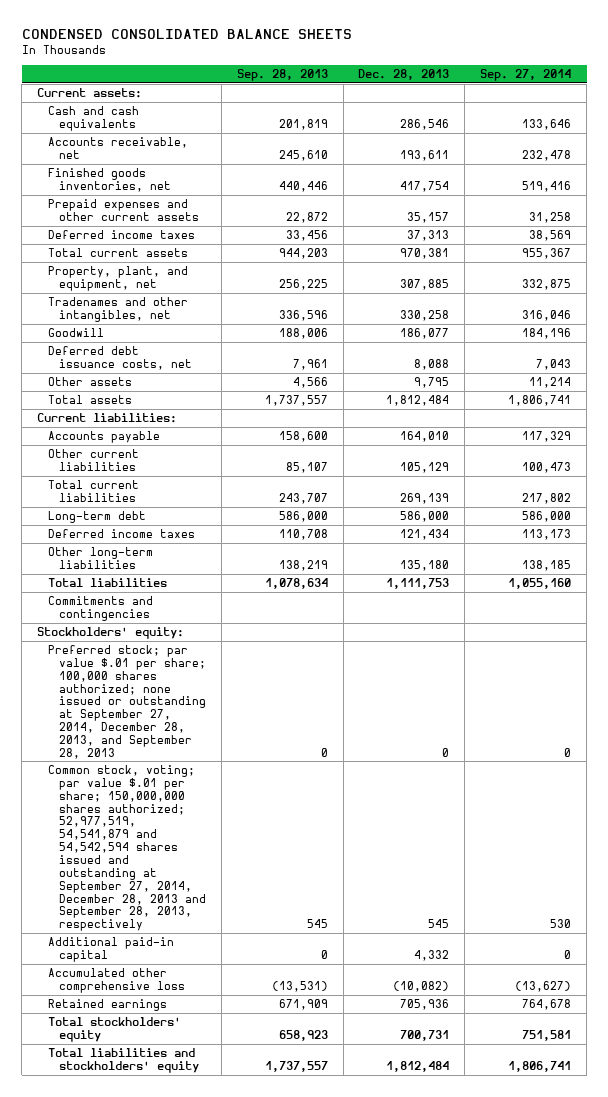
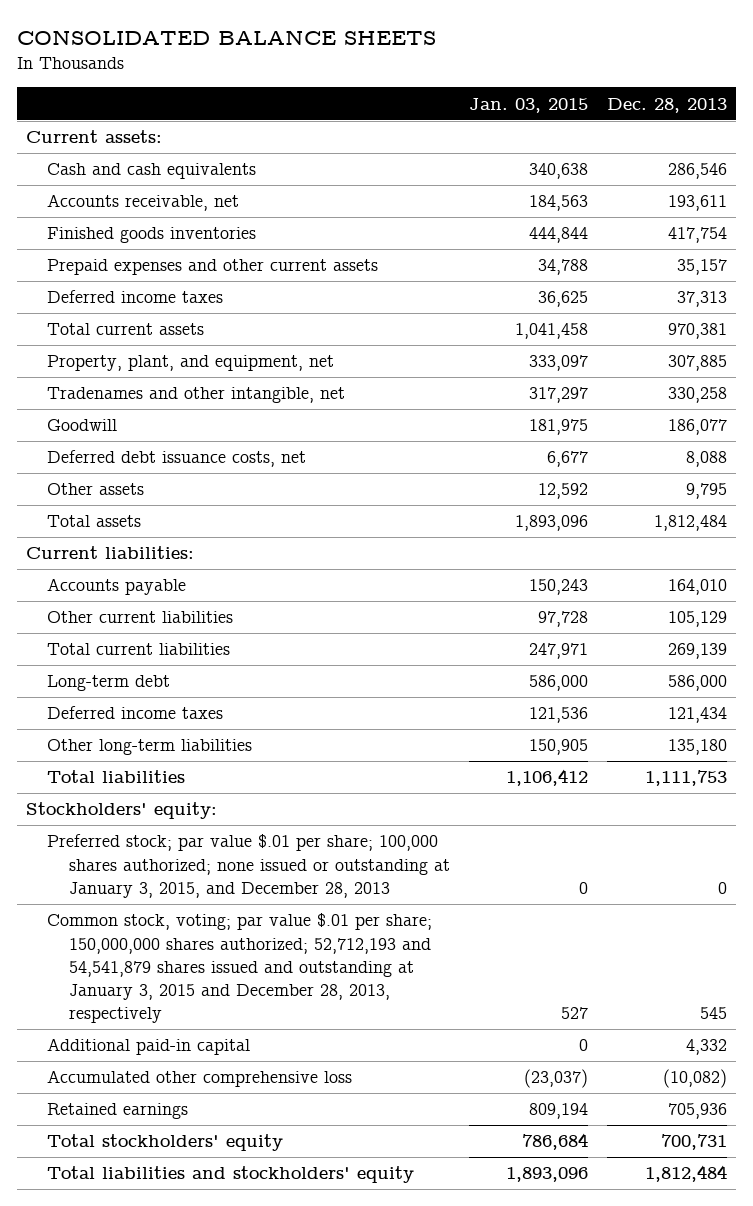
[21,28,352,39] CONDENSED CONSOLIDATED BALANCE SHEETS -> [16,29,436,45] CONSOLIDATED BALANCE SHEETS
[236,69,328,82] Sep. 28, 2013 -> none
[480,69,572,82] Sep. 27, 2014 -> none
none -> [468,97,588,113] Jan. 03, 2015
[47,168,171,192] Finished goods inventories, net -> [47,227,257,244] Finished goods inventories
[47,297,188,322] Tradenames and other intangibles, net -> [47,387,346,404] Tradenames and other intangible, net
[47,596,153,621] Commitments and contingencies -> none
[47,645,206,759] Preferred stock; par value $.01 per share; 100,000 shares authorized; none issued or outstanding at September 27, 2014, December 28, 2013, and September 28, 2013 -> [47,834,450,898] Preferred stock; par value $.01 per share; 100,000 shares authorized; none issued or outstanding at January 3, 2015, and December 28, 2013
[47,765,206,932] Common stock, voting; par value $.01 per share; 150,000,000 shares authorized; 52,977,519, 54,541,879 and 54,542,594 shares issued and outstanding at September 27, 2014, December 28, 2013 and September 28, 2013, respectively -> [47,913,433,1024] Common stock, voting; par value $.01 per share; 150,000,000 shares authorized; 52,712,193 and 54,541,879 shares issued and outstanding at January 3, 2015 and December 28, 2013, respectively

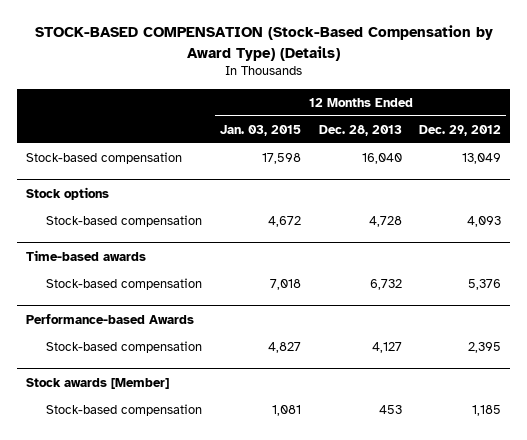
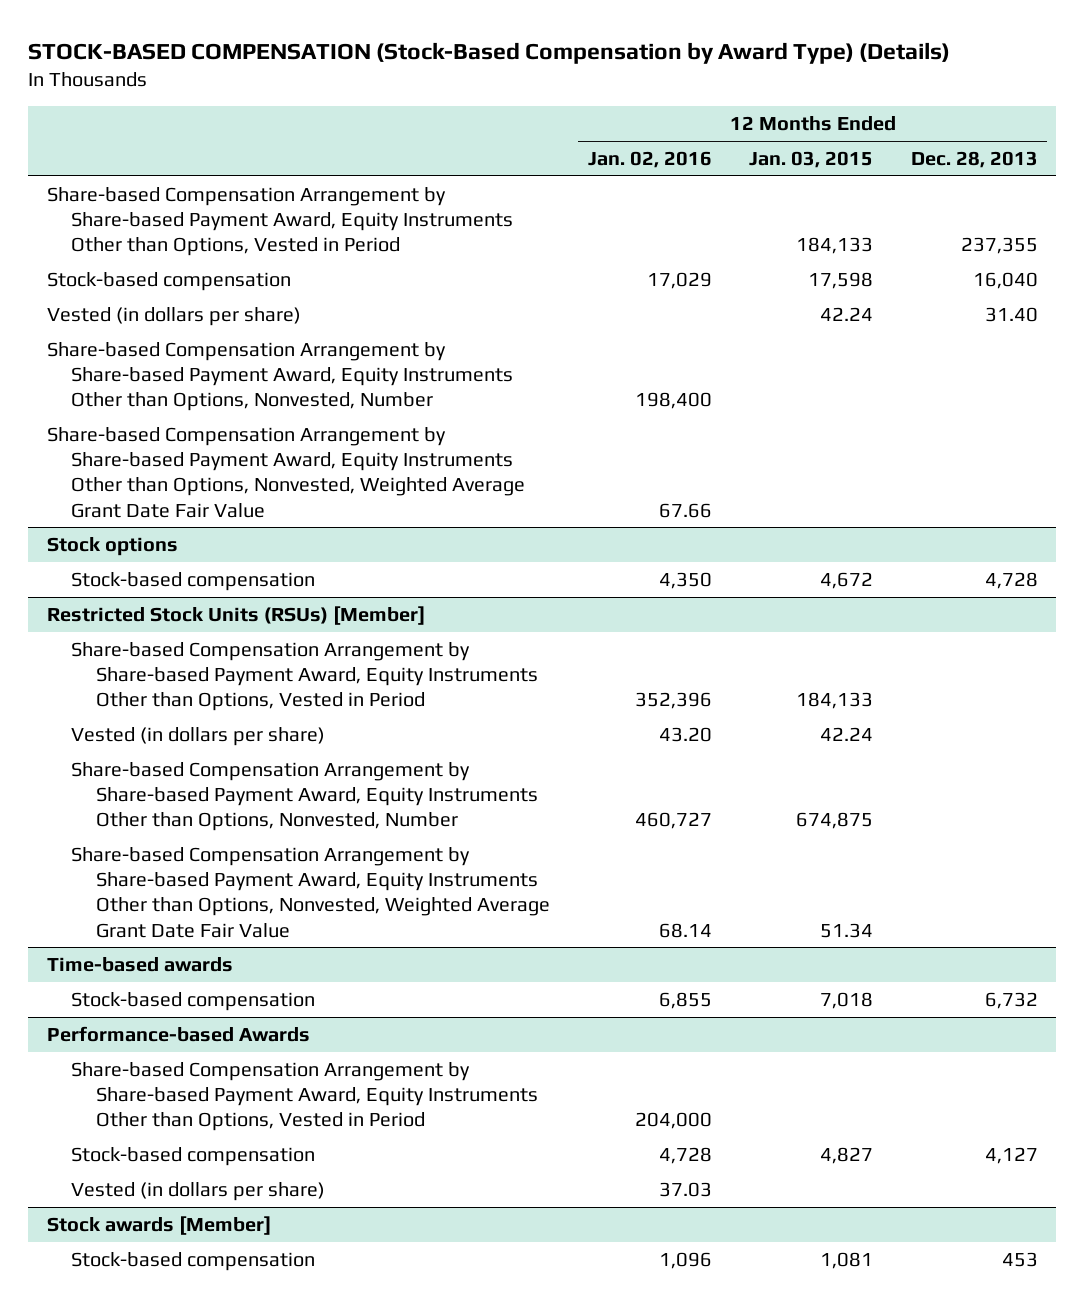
[419,124,502,136] Dec. 29, 2012 -> none
none -> [587,150,712,168] Jan. 02, 2016
none -> [46,186,514,257] Share-based Compensation Arrangement by Share-based Payment Award, Equity Instruments Other than Options, Vested in Period
none -> [46,306,301,326] Vested (in dollars per share)
none -> [46,341,514,412] Share-based Compensation Arrangement by Share-based Payment Award, Equity Instruments Other than Options, Nonvested, Number
none -> [46,426,526,518] Share-based Compensation Arrangement by Share-based Payment Award, Equity Instruments Other than Options, Nonvested, Weighted Average Grant Date Fair Value
none -> [46,605,425,625] Restricted Stock Units (RSUs) [Member]
none -> [71,641,539,712] Share-based Compensation Arrangement by Share-based Payment Award, Equity Instruments Other than Options, Vested in Period
none -> [71,726,326,746] Vested (in dollars per share)
none -> [71,761,539,832] Share-based Compensation Arrangement by Share-based Payment Award, Equity Instruments Other than Options, Nonvested, Number
none -> [71,846,551,938] Share-based Compensation Arrangement by Share-based Payment Award, Equity Instruments Other than Options, Nonvested, Weighted Average Grant Date Fair Value
none -> [71,1061,539,1132] Share-based Compensation Arrangement by Share-based Payment Award, Equity Instruments Other than Options, Vested in Period
none -> [71,1181,326,1201] Vested (in dollars per share)

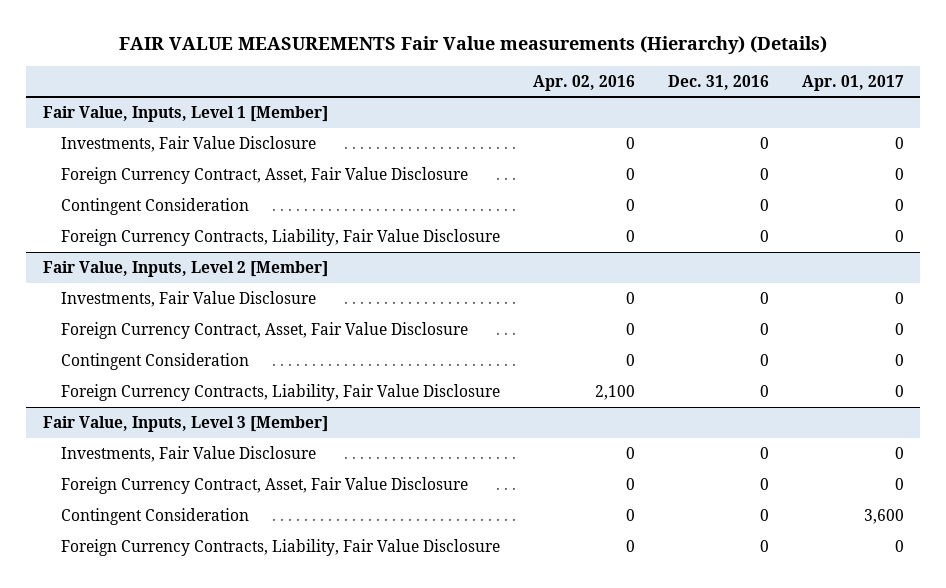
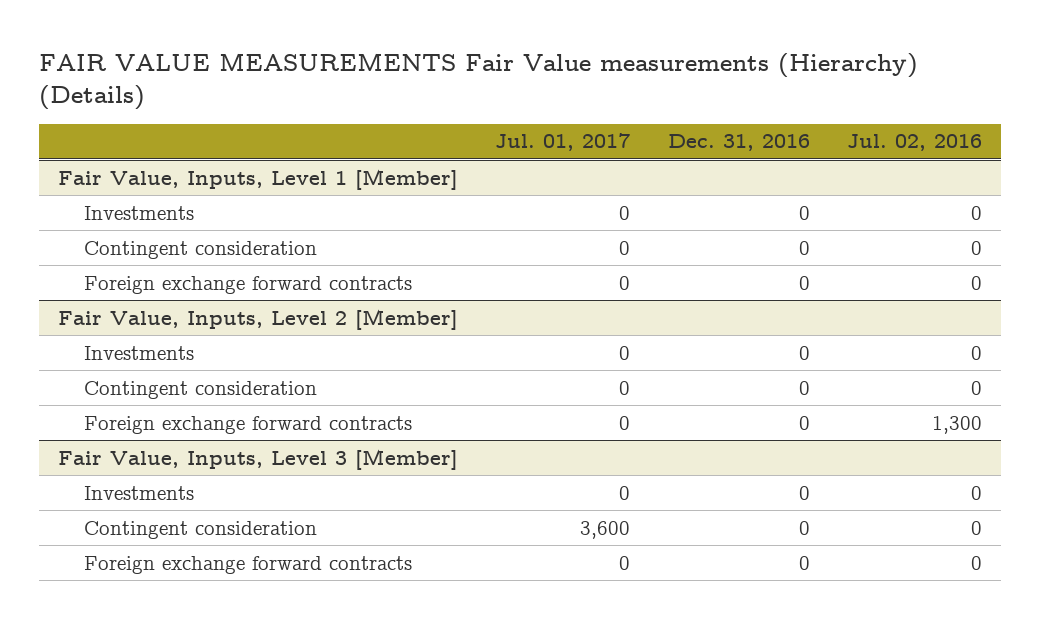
[532,74,635,91] Apr. 02, 2016 -> none
[801,74,904,91] Apr. 01, 2017 -> none
none -> [495,133,631,152] Jul. 01, 2017
none -> [847,134,983,152] Jul. 02, 2016
[60,166,468,184] Foreign Currency Contract, Asset, Fair Value Disclosure -> none
[60,135,316,152] Investments, Fair Value Disclosure -> [84,205,195,220] Investments
[60,197,249,215] Contingent Consideration -> [84,240,318,259] Contingent consideration
[60,228,500,246] Foreign Currency Contracts, Liability, Fair Value Disclosure -> [84,275,413,294] Foreign exchange forward contracts
[60,321,468,339] Foreign Currency Contract, Asset, Fair Value Disclosure -> none
[60,290,316,307] Investments, Fair Value Disclosure -> [84,345,195,360] Investments
[60,352,249,370] Contingent Consideration -> [84,380,318,399] Contingent consideration
[60,383,500,401] Foreign Currency Contracts, Liability, Fair Value Disclosure -> [84,415,413,434] Foreign exchange forward contracts
[60,476,468,494] Foreign Currency Contract, Asset, Fair Value Disclosure -> none
[60,445,316,462] Investments, Fair Value Disclosure -> [84,485,195,500] Investments
[60,507,249,525] Contingent Consideration -> [84,520,318,539] Contingent consideration
[60,538,500,556] Foreign Currency Contracts, Liability, Fair Value Disclosure -> [84,555,413,574] Foreign exchange forward contracts

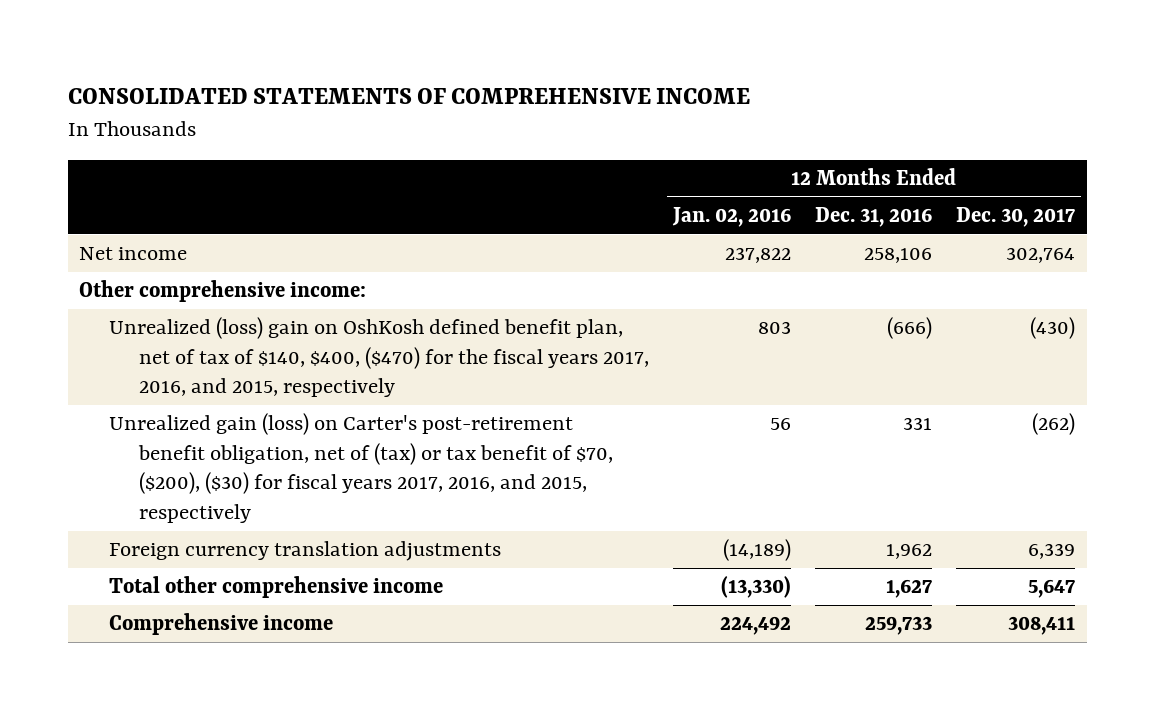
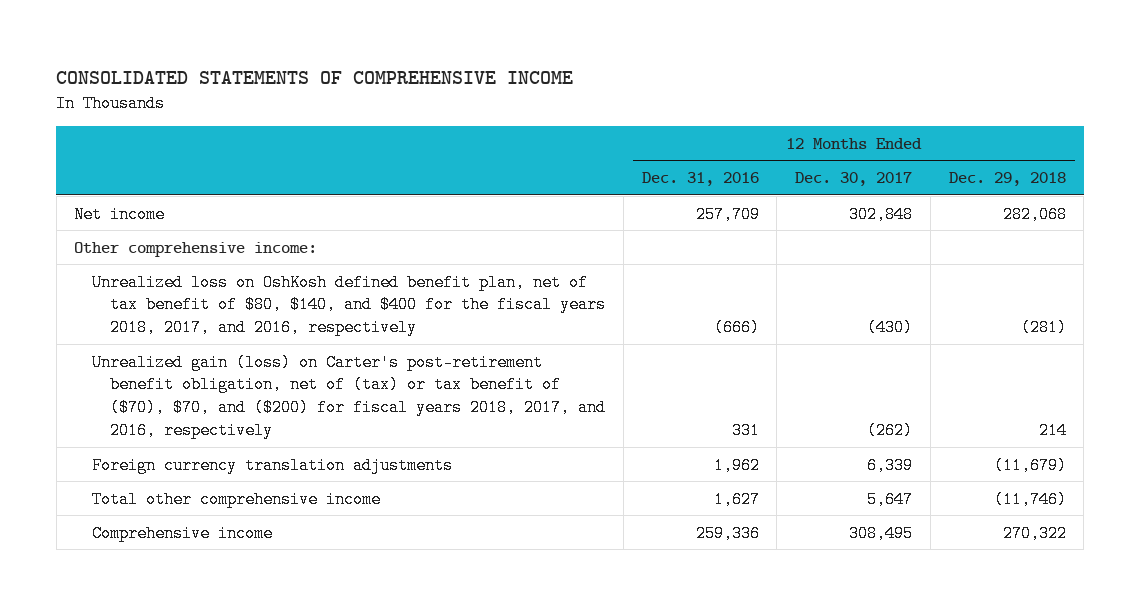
[672,207,792,228] Jan. 02, 2016 -> none
none -> [948,171,1066,186] Dec. 29, 2018
[864,248,933,264] 258,106 -> [695,205,760,223] 257,709
[1005,247,1075,264] 302,764 -> [849,205,914,223] 302,848
[109,317,650,398] Unrealized (loss) gain on OshKosh defined benefit plan, net of tax of $140, $400, ($470) for the fiscal years 2017, 2016, and 2015, respectively -> [92,273,607,337] Unrealized loss on OshKosh defined benefit plan, net of tax benefit of $80, $140, and $400 for the fiscal years 2018, 2017, and 2016, respectively
[109,413,614,523] Unrealized gain (loss) on Carter's post-retirement benefit obligation, net of (tax) or tax benefit of $70, ($200), ($30) for fiscal years 2017, 2016, and 2015, respectively -> [92,353,607,440] Unrealized gain (loss) on Carter's post-retirement benefit obligation, net of (tax) or tax benefit of ($70), $70, and ($200) for fiscal years 2018, 2017, and 2016, respectively
[865,616,933,636] 259,733 -> [695,524,760,542] 259,336
[1007,616,1075,636] 308,411 -> [849,524,914,542] 308,495

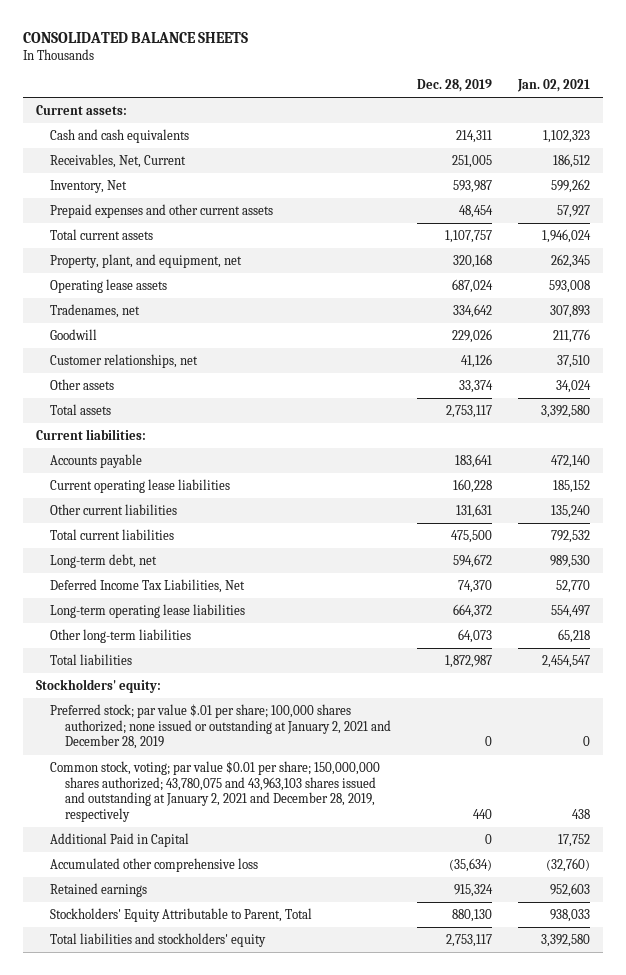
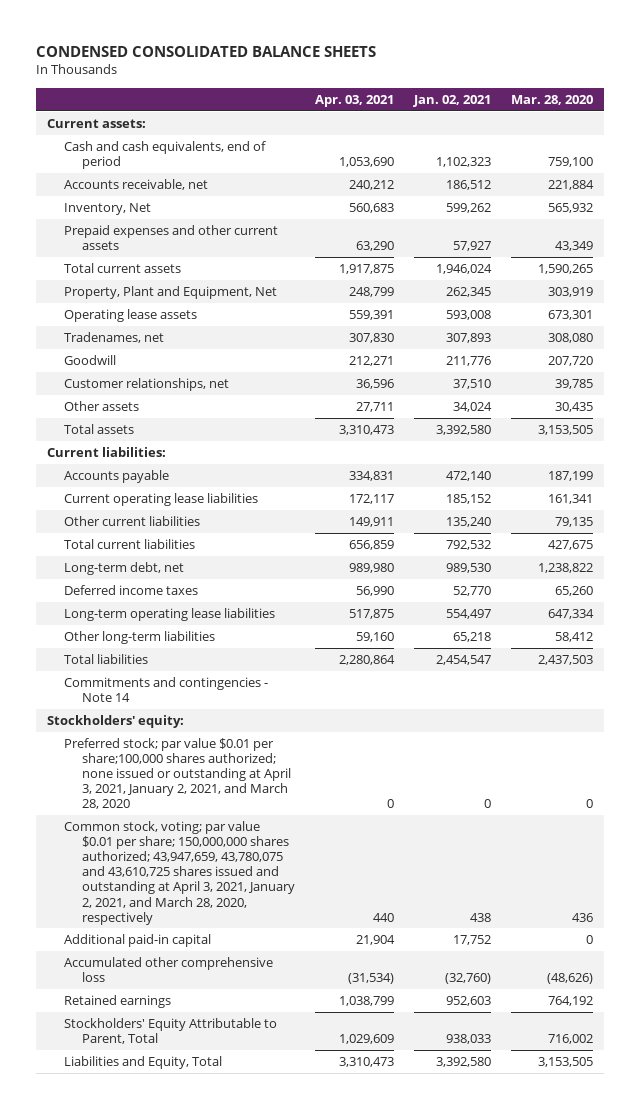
[22,31,248,43] CONSOLIDATED BALANCE SHEETS -> [36,45,377,57] CONDENSED CONSOLIDATED BALANCE SHEETS
[416,78,492,92] Dec. 28, 2019 -> none
none -> [314,94,394,107] Apr. 03, 2021
none -> [511,94,594,105] Mar. 28, 2020
[50,128,190,143] Cash and cash equivalents -> [64,141,267,170] Cash and cash equivalents, end of period
[50,153,187,168] Receivables, Net, Current -> [64,179,209,191] Accounts receivable, net
[50,253,243,268] Property, plant, and equipment, net -> [64,286,278,300] Property, Plant and Equipment, Net
[50,578,246,593] Deferred Income Tax Liabilities, Net -> [64,585,199,596] Deferred income taxes
none -> [64,677,269,703] Commitments and contingencies - Note 14
[50,703,391,750] Preferred stock; par value $.01 per share; 100,000 shares authorized; none issued or outstanding at January 2, 2021 and December 28, 2019 -> [64,738,291,810] Preferred stock; par value $0.01 per share;100,000 shares authorized; none issued or outstanding at April 3, 2021, January 2, 2021, and March 28, 2020
[50,760,381,823] Common stock, voting; par value $0.01 per share; 150,000,000 shares authorized; 43,780,075 and 43,963,103 shares issued and outstanding at January 2, 2021 and December 28, 2019, respectively -> [64,821,295,925] Common stock, voting; par value $0.01 per share; 150,000,000 shares authorized; 43,947,659, 43,780,075 and 43,610,725 shares issued and outstanding at April 3, 2021, January 2, 2021, and March 28, 2020, respectively
[50,832,190,847] Additional Paid in Capital -> [64,934,212,948] Additional paid-in capital
[50,932,267,947] Total liabilities and stockholders' equity -> [64,1056,223,1070] Liabilities and Equity, Total

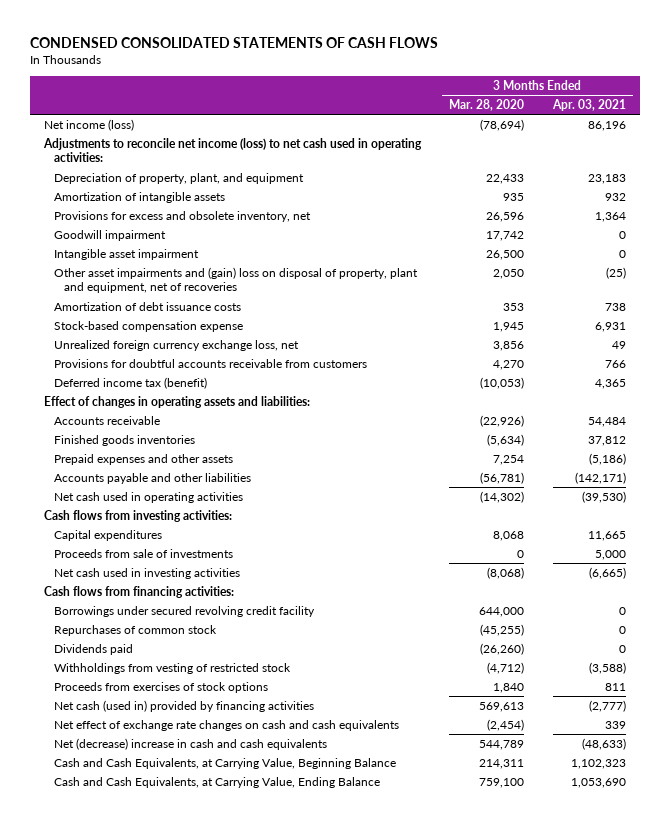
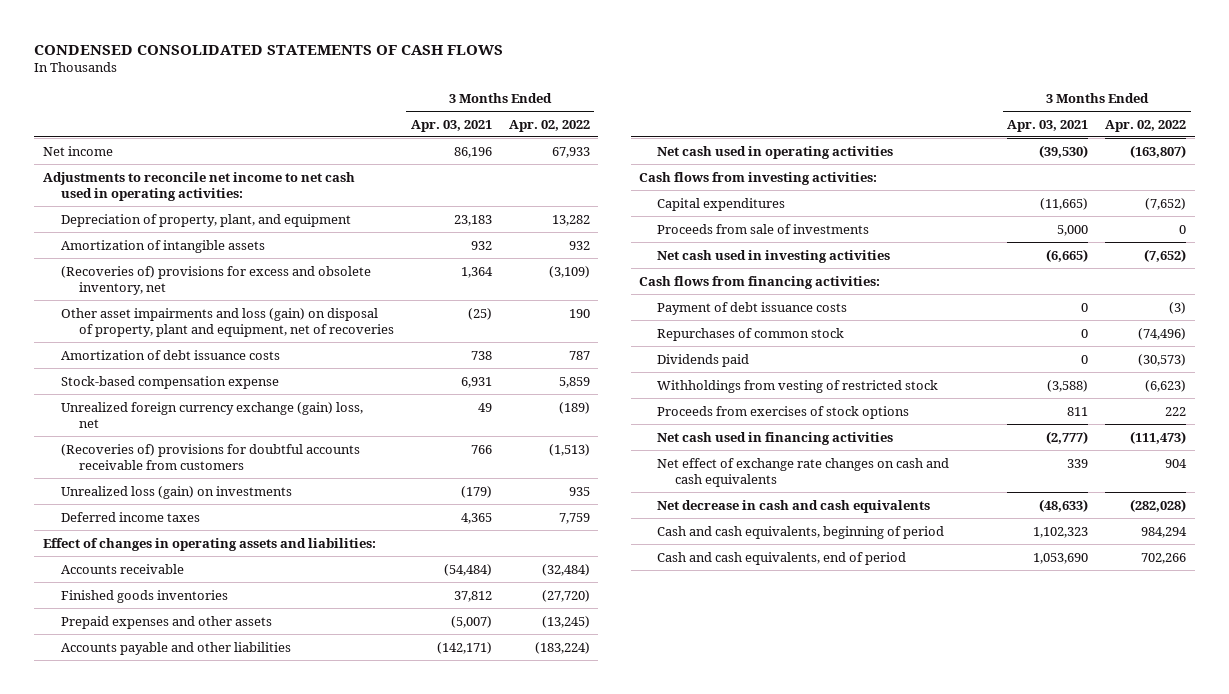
[449,98,525,111] Mar. 28, 2020 -> none
none -> [508,119,590,132] Apr. 02, 2022
[43,118,134,131] Net income (loss) -> [42,145,113,156] Net income
[42,137,422,163] Adjustments to reconcile net income (loss) to net cash used in operating activities: -> [42,171,355,201] Adjustments to reconcile net income to net cash used in operating activities:
[53,229,166,241] Goodwill impairment -> none
[53,248,199,260] Intangible asset impairment -> none
[53,210,311,222] Provisions for excess and obsolete inventory, net -> [60,265,371,295] (Recoveries of) provisions for excess and obsolete inventory, net
[53,266,418,294] Other asset impairments and (gain) loss on disposal of property, plant and equipment, net of recoveries -> [60,307,394,337] Other asset impairments and loss (gain) on disposal of property, plant and equipment, net of recoveries
[53,339,299,351] Unrealized foreign currency exchange loss, net -> [60,401,363,428] Unrealized foreign currency exchange (gain) loss, net
[53,358,367,368] Provisions for doubtful accounts receivable from customers -> [60,443,360,470] (Recoveries of) provisions for doubtful accounts receivable from customers
none -> [60,485,292,499] Unrealized loss (gain) on investments
[53,376,207,389] Deferred income tax (benefit) -> [60,511,200,522] Deferred income taxes
[587,416,626,427] 54,484 -> [443,563,492,576] (54,484)
[588,452,626,465] (5,186) -> [450,615,492,628] (5,007)
[587,530,626,541] 11,665 -> [1040,197,1089,210] (11,665)
[53,605,315,617] Borrowings under secured revolving credit facility -> none
none -> [657,301,848,315] Payment of debt issuance costs
[53,699,314,712] Net cash (used in) provided by financing activities -> [657,431,894,445] Net cash used in financing activities
[53,737,327,750] Net (decrease) increase in cash and cash equivalents -> [657,499,931,513] Net decrease in cash and cash equivalents
[53,757,396,769] Cash and Cash Equivalents, at Carrying Value, Beginning Balance -> [657,525,945,539] Cash and cash equivalents, beginning of period
[53,776,380,788] Cash and Cash Equivalents, at Carrying Value, Ending Balance -> [657,551,907,565] Cash and cash equivalents, end of period

